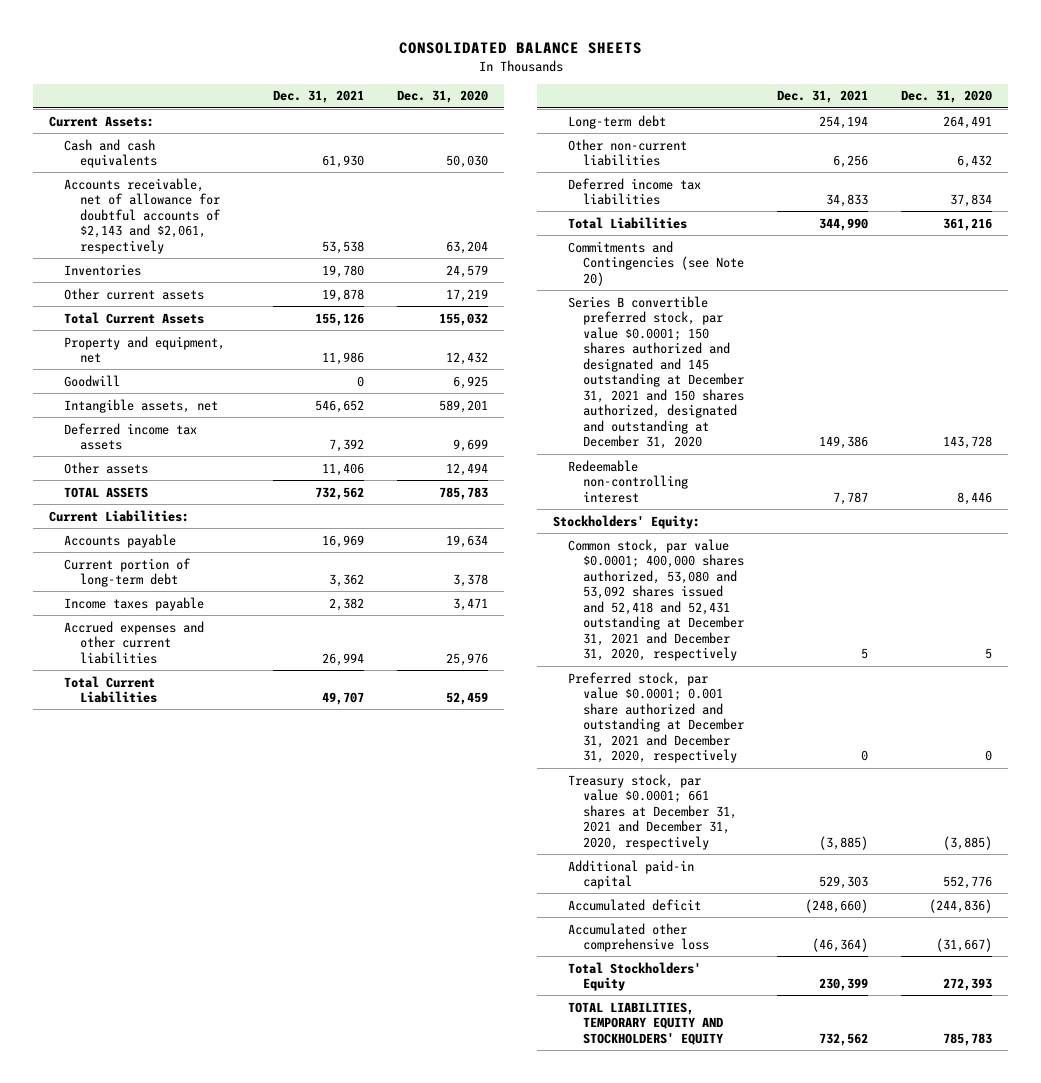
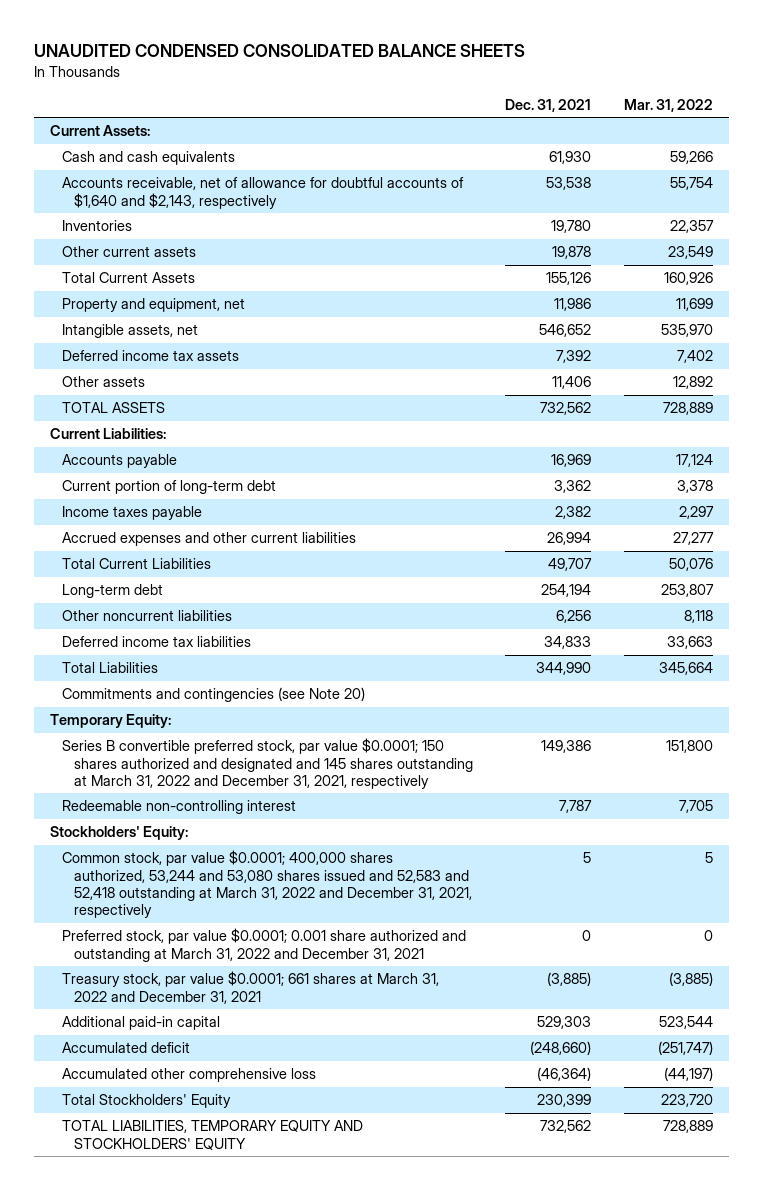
[398,42,642,55] CONSOLIDATED BALANCE SHEETS -> [33,43,525,57] UNAUDITED CONDENSED CONSOLIDATED BALANCE SHEETS
[396,90,488,104] Dec. 31, 2020 -> none
none -> [623,98,713,112] Mar. 31, 2022
[64,177,221,254] Accounts receivable, net of allowance for doubtful accounts of $2,143 and $2,061, respectively -> [61,177,464,209] Accounts receivable, net of allowance for doubtful accounts of $1,640 and $2,143, respectively
[64,374,121,387] Goodwill -> none
[568,138,688,167] Other non-current liabilities -> [61,610,232,622] Other noncurrent liabilities
[568,240,745,286] Commitments and Contingencies (see Note 20) -> [61,687,365,703] Commitments and contingencies (see Note 20)
none -> [50,714,172,729] Temporary Equity:
[568,295,745,450] Series B convertible preferred stock, par value $0.0001; 150 shares authorized and designated and 145 outstanding at December 31, 2021 and 150 shares authorized, designated and outstanding at December 31, 2020 -> [61,738,473,789] Series B convertible preferred stock, par value $0.0001; 150 shares authorized and designated and 145 shares outstanding at March 31, 2022 and December 31, 2021, respectively
[568,538,745,662] Common stock, par value $0.0001; 400,000 shares authorized, 53,080 and 53,092 shares issued and 52,418 and 52,431 outstanding at December 31, 2021 and December 31, 2020, respectively -> [61,850,472,919] Common stock, par value $0.0001; 400,000 shares authorized, 53,244 and 53,080 shares issued and 52,583 and 52,418 outstanding at March 31, 2022 and December 31, 2021, respectively
[568,671,745,764] Preferred stock, par value $0.0001; 0.001 share authorized and outstanding at December 31, 2021 and December 31, 2020, respectively -> [61,928,466,962] Preferred stock, par value $0.0001; 0.001 share authorized and outstanding at March 31, 2022 and December 31, 2021
[568,773,738,850] Treasury stock, par value $0.0001; 661 shares at December 31, 2021 and December 31, 2020, respectively -> [61,971,439,1004] Treasury stock, par value $0.0001; 661 shares at March 31, 2022 and December 31, 2021

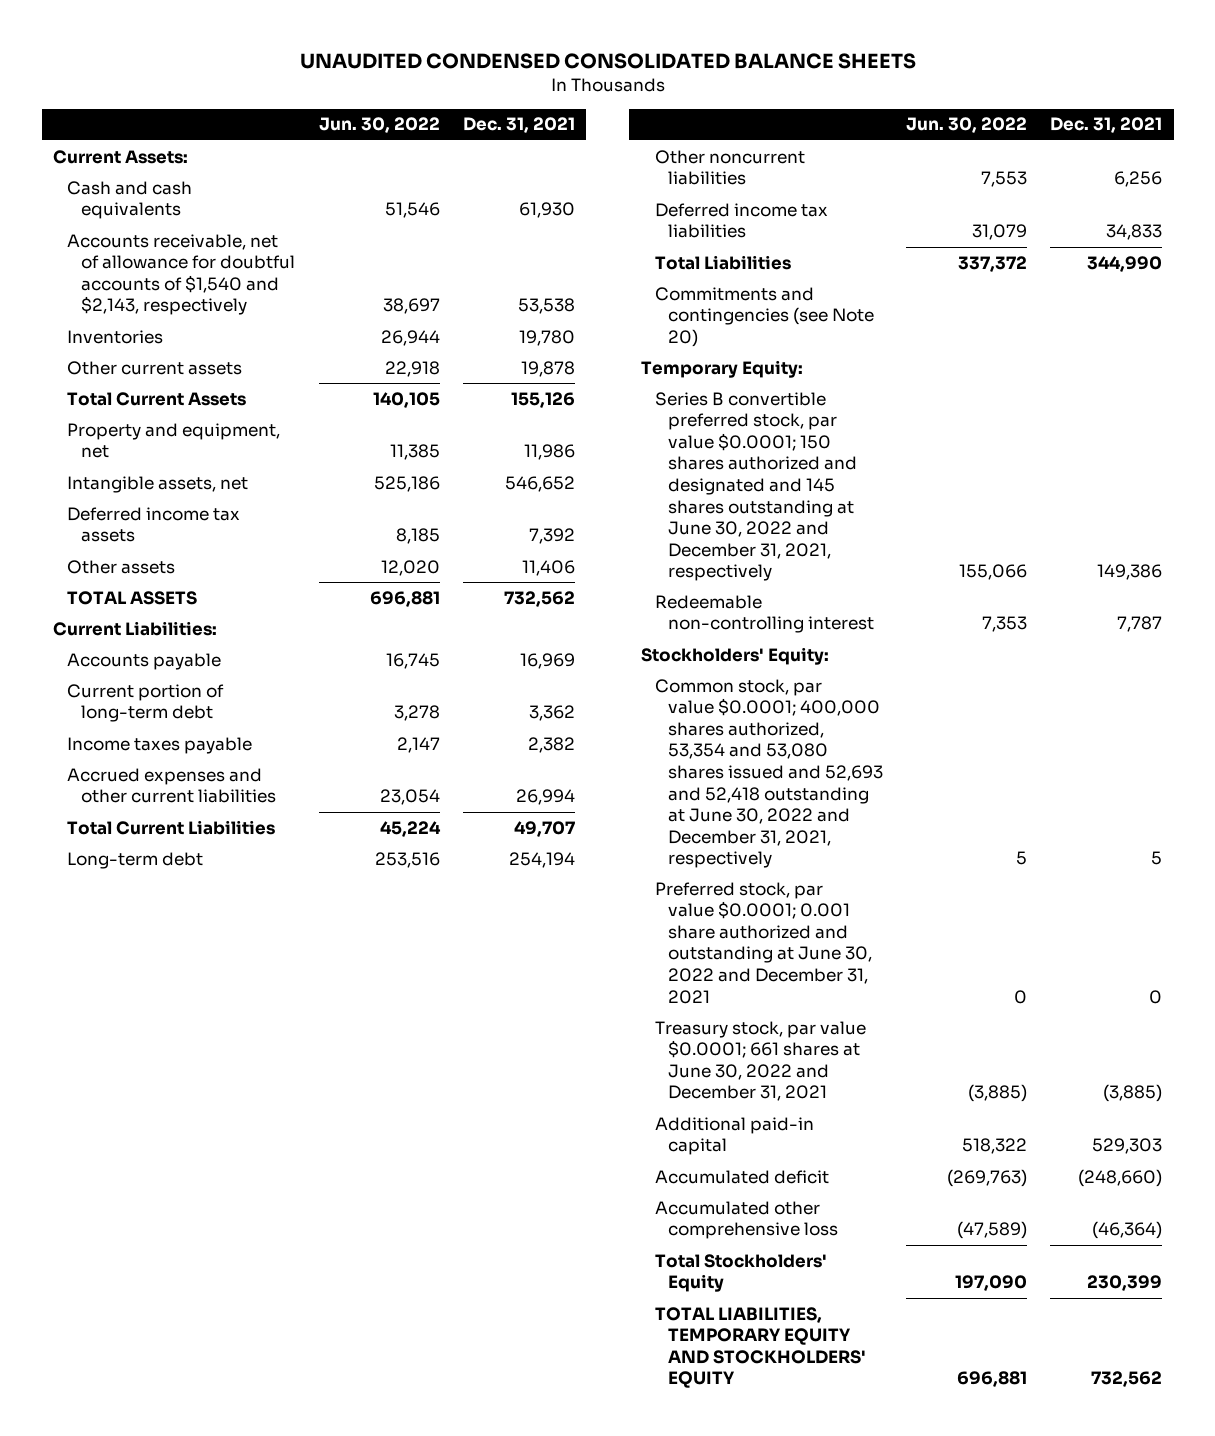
[623,98,713,112] Mar. 31, 2022 -> none
none -> [318,117,440,134] Jun. 30, 2022
[61,177,464,209] Accounts receivable, net of allowance for doubtful accounts of $1,640 and $2,143, respectively -> [67,233,295,316] Accounts receivable, net of allowance for doubtful accounts of $1,540 and $2,143, respectively
[61,738,473,789] Series B convertible preferred stock, par value $0.0001; 150 shares authorized and designated and 145 shares outstanding at March 31, 2022 and December 31, 2021, respectively -> [654,391,858,582] Series B convertible preferred stock, par value $0.0001; 150 shares authorized and designated and 145 shares outstanding at June 30, 2022 and December 31, 2021, respectively
[61,850,472,919] Common stock, par value $0.0001; 400,000 shares authorized, 53,244 and 53,080 shares issued and 52,583 and 52,418 outstanding at March 31, 2022 and December 31, 2021, respectively -> [654,678,884,869] Common stock, par value $0.0001; 400,000 shares authorized, 53,354 and 53,080 shares issued and 52,693 and 52,418 outstanding at June 30, 2022 and December 31, 2021, respectively
[61,928,466,962] Preferred stock, par value $0.0001; 0.001 share authorized and outstanding at March 31, 2022 and December 31, 2021 -> [654,881,873,1004] Preferred stock, par value $0.0001; 0.001 share authorized and outstanding at June 30, 2022 and December 31, 2021
[61,971,439,1004] Treasury stock, par value $0.0001; 661 shares at March 31, 2022 and December 31, 2021 -> [654,1020,866,1102] Treasury stock, par value $0.0001; 661 shares at June 30, 2022 and December 31, 2021

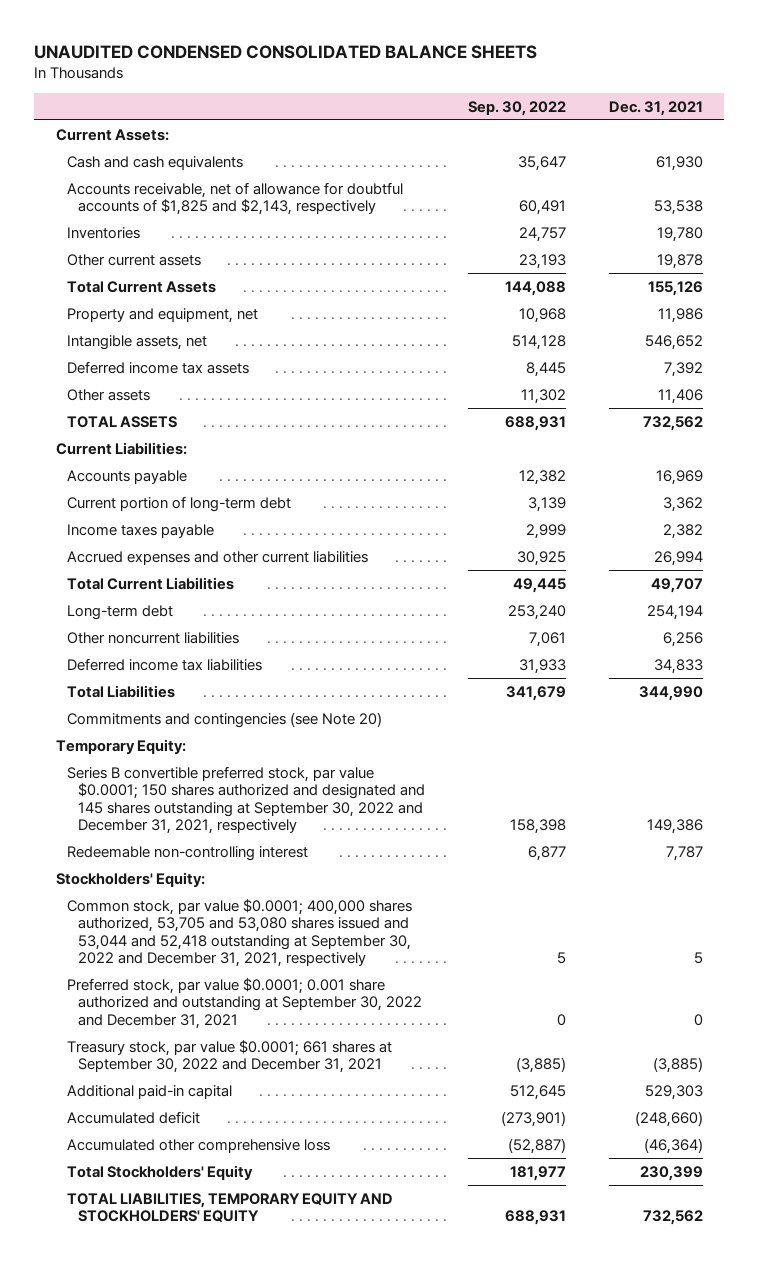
[318,117,440,134] Jun. 30, 2022 -> none
none -> [468,100,567,116] Sep. 30, 2022
[67,233,295,316] Accounts receivable, net of allowance for doubtful accounts of $1,540 and $2,143, respectively -> [67,181,404,216] Accounts receivable, net of allowance for doubtful accounts of $1,825 and $2,143, respectively
[654,391,858,582] Series B convertible preferred stock, par value $0.0001; 150 shares authorized and designated and 145 shares outstanding at June 30, 2022 and December 31, 2021, respectively -> [67,765,426,835] Series B convertible preferred stock, par value $0.0001; 150 shares authorized and designated and 145 shares outstanding at September 30, 2022 and December 31, 2021, respectively
[654,678,884,869] Common stock, par value $0.0001; 400,000 shares authorized, 53,354 and 53,080 shares issued and 52,693 and 52,418 outstanding at June 30, 2022 and December 31, 2021, respectively -> [67,898,413,968] Common stock, par value $0.0001; 400,000 shares authorized, 53,705 and 53,080 shares issued and 53,044 and 52,418 outstanding at September 30, 2022 and December 31, 2021, respectively
[654,881,873,1004] Preferred stock, par value $0.0001; 0.001 share authorized and outstanding at June 30, 2022 and December 31, 2021 -> [67,977,423,1029] Preferred stock, par value $0.0001; 0.001 share authorized and outstanding at September 30, 2022 and December 31, 2021
[654,1020,866,1102] Treasury stock, par value $0.0001; 661 shares at June 30, 2022 and December 31, 2021 -> [67,1039,393,1074] Treasury stock, par value $0.0001; 661 shares at September 30, 2022 and December 31, 2021

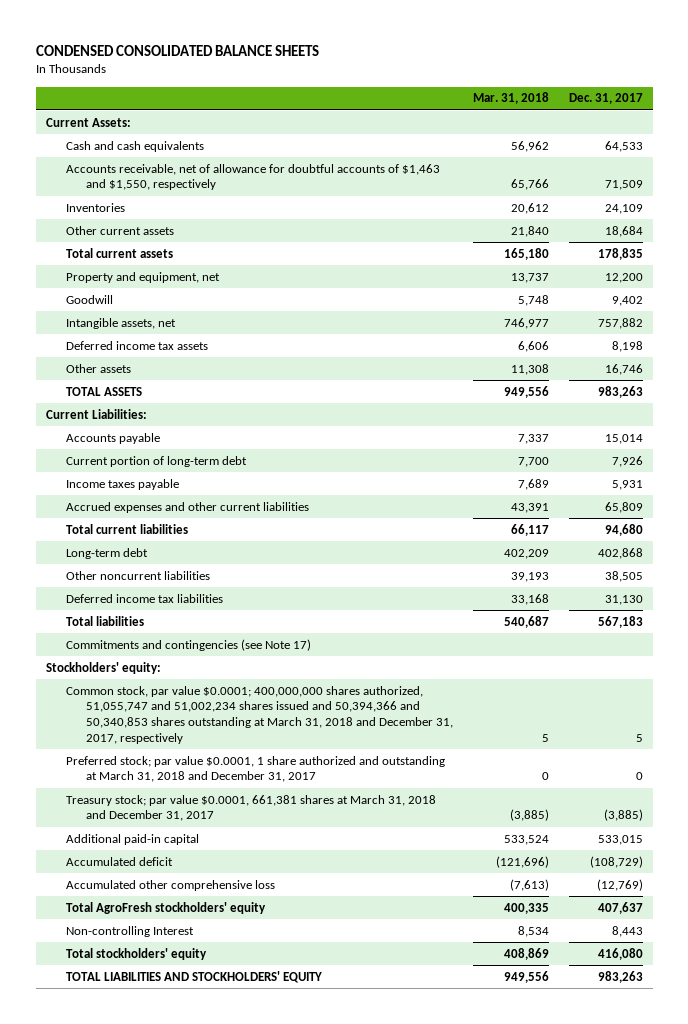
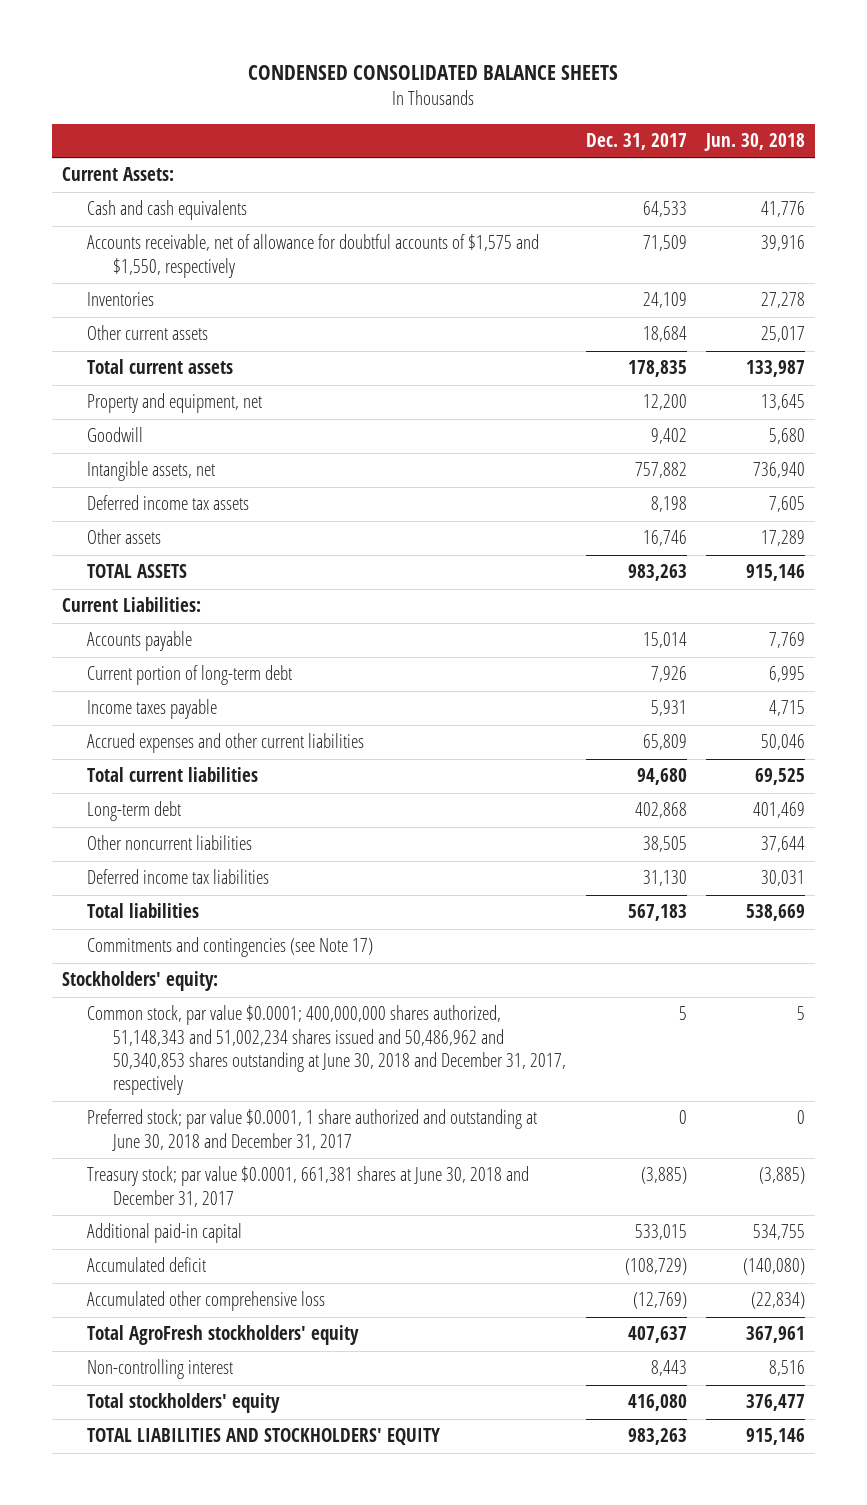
[472,92,549,105] Mar. 31, 2018 -> none
none -> [703,132,805,151] Jun. 30, 2018
[65,163,440,191] Accounts receivable, net of allowance for doubtful accounts of $1,463 and $1,550, respectively -> [87,234,540,278] Accounts receivable, net of allowance for doubtful accounts of $1,575 and $1,550, respectively
[65,685,454,744] Common stock, par value $0.0001; 400,000,000 shares authorized, 51,055,747 and 51,002,234 shares issued and 50,394,366 and 50,340,853 shares outstanding at March 31, 2018 and December 31, 2017, respectively -> [87,1005,567,1096] Common stock, par value $0.0001; 400,000,000 shares authorized, 51,148,343 and 51,002,234 shares issued and 50,486,962 and 50,340,853 shares outstanding at June 30, 2018 and December 31, 2017, respectively
[65,755,445,783] Preferred stock; par value $0.0001, 1 share authorized and outstanding at March 31, 2018 and December 31, 2017 -> [87,1109,538,1151] Preferred stock; par value $0.0001, 1 share authorized and outstanding at June 30, 2018 and December 31, 2017
[65,794,436,822] Treasury stock; par value $0.0001, 661,381 shares at March 31, 2018 and December 31, 2017 -> [87,1166,530,1207] Treasury stock; par value $0.0001, 661,381 shares at June 30, 2018 and December 31, 2017
[65,925,194,937] Non-controlling Interest -> [87,1359,234,1380] Non-controlling interest

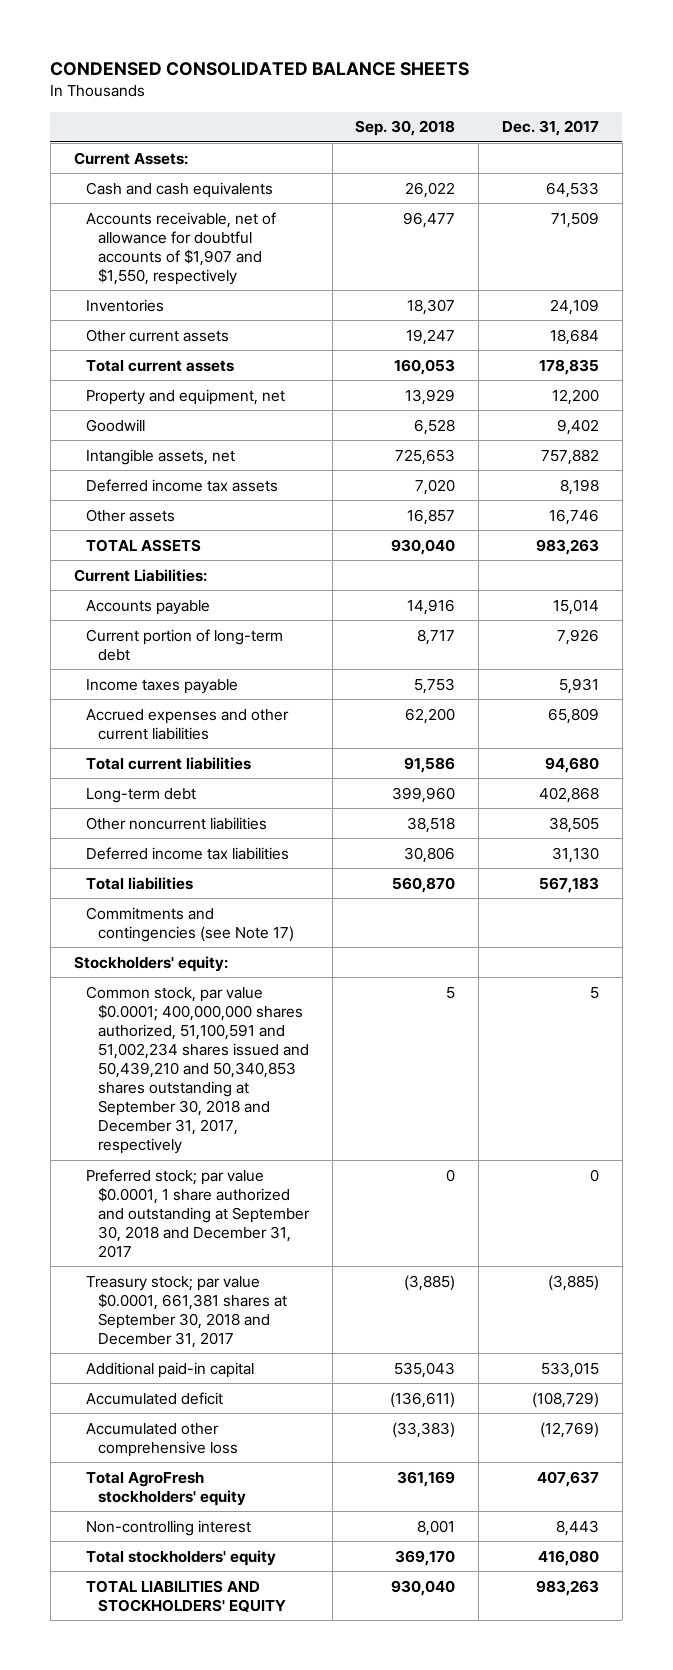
[703,132,805,151] Jun. 30, 2018 -> none
none -> [355,120,456,137] Sep. 30, 2018
[87,234,540,278] Accounts receivable, net of allowance for doubtful accounts of $1,575 and $1,550, respectively -> [85,211,276,285] Accounts receivable, net of allowance for doubtful accounts of $1,907 and $1,550, respectively
[87,1005,567,1096] Common stock, par value $0.0001; 400,000,000 shares authorized, 51,148,343 and 51,002,234 shares issued and 50,486,962 and 50,340,853 shares outstanding at June 30, 2018 and December 31, 2017, respectively -> [85,985,310,1155] Common stock, par value $0.0001; 400,000,000 shares authorized, 51,100,591 and 51,002,234 shares issued and 50,439,210 and 50,340,853 shares outstanding at September 30, 2018 and December 31, 2017, respectively
[87,1109,538,1151] Preferred stock; par value $0.0001, 1 share authorized and outstanding at June 30, 2018 and December 31, 2017 -> [85,1168,311,1258] Preferred stock; par value $0.0001, 1 share authorized and outstanding at September 30, 2018 and December 31, 2017
[87,1166,530,1207] Treasury stock; par value $0.0001, 661,381 shares at June 30, 2018 and December 31, 2017 -> [85,1275,288,1348] Treasury stock; par value $0.0001, 661,381 shares at September 30, 2018 and December 31, 2017

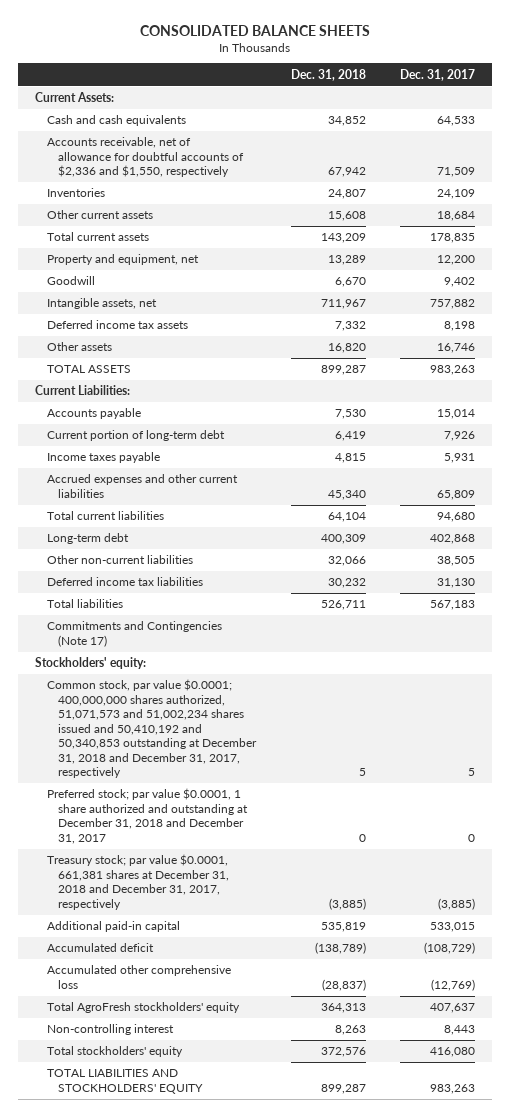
[50,61,470,76] CONDENSED CONSOLIDATED BALANCE SHEETS -> [140,25,371,37] CONSOLIDATED BALANCE SHEETS
[355,120,456,137] Sep. 30, 2018 -> none
none -> [290,68,366,81] Dec. 31, 2018
[85,211,276,285] Accounts receivable, net of allowance for doubtful accounts of $1,907 and $1,550, respectively -> [46,137,245,178] Accounts receivable, net of allowance for doubtful accounts of $2,336 and $1,550, respectively
[85,816,267,830] Other noncurrent liabilities -> [46,555,193,565] Other non-current liabilities
[85,906,295,942] Commitments and contingencies (see Note 17) -> [46,621,222,647] Commitments and Contingencies (Note 17)
[85,985,310,1155] Common stock, par value $0.0001; 400,000,000 shares authorized, 51,100,591 and 51,002,234 shares issued and 50,439,210 and 50,340,853 shares outstanding at September 30, 2018 and December 31, 2017, respectively -> [46,679,258,779] Common stock, par value $0.0001; 400,000,000 shares authorized, 51,071,573 and 51,002,234 shares issued and 50,410,192 and 50,340,853 outstanding at December 31, 2018 and December 31, 2017, respectively
[85,1168,311,1258] Preferred stock; par value $0.0001, 1 share authorized and outstanding at September 30, 2018 and December 31, 2017 -> [46,788,249,844] Preferred stock; par value $0.0001, 1 share authorized and outstanding at December 31, 2018 and December 31, 2017
[85,1275,288,1348] Treasury stock; par value $0.0001, 661,381 shares at September 30, 2018 and December 31, 2017 -> [46,854,230,910] Treasury stock; par value $0.0001, 661,381 shares at December 31, 2018 and December 31, 2017, respectively

